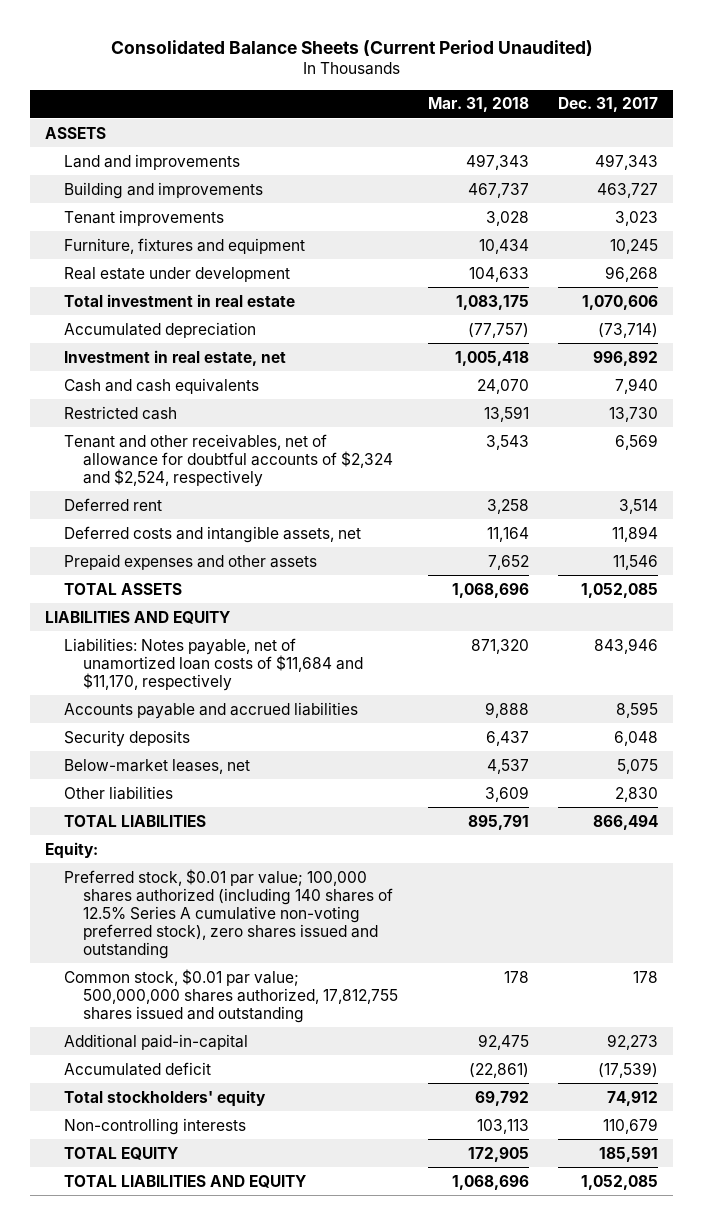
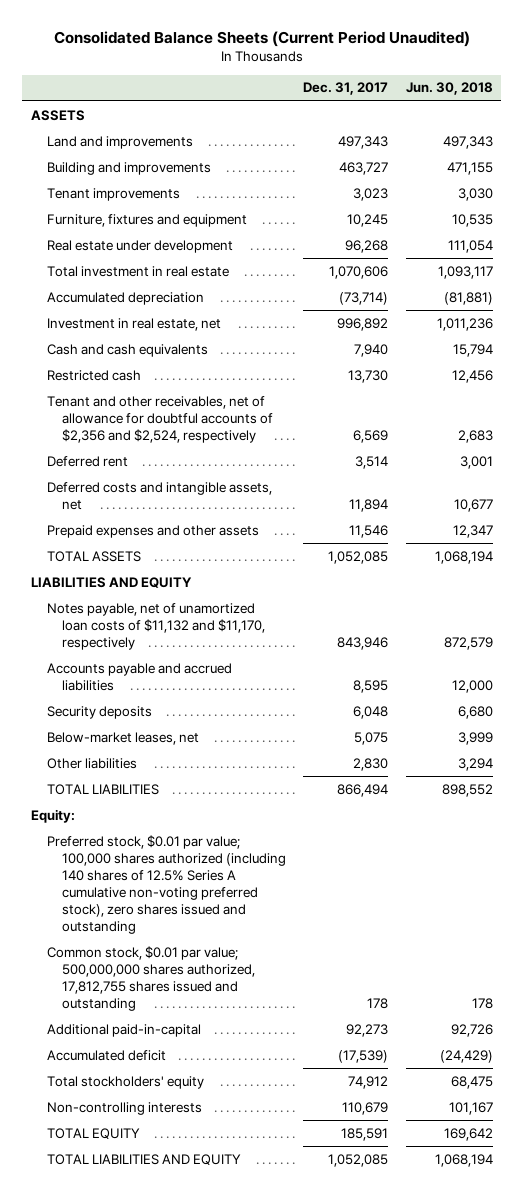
[427,97,529,113] Mar. 31, 2018 -> none
none -> [405,82,493,96] Jun. 30, 2018
[63,433,393,487] Tenant and other receivables, net of allowance for doubtful accounts of $2,324 and $2,524, respectively -> [46,395,274,443] Tenant and other receivables, net of allowance for doubtful accounts of $2,356 and $2,524, respectively
[63,637,363,691] Liabilities: Notes payable, net of unamortized loan costs of $11,684 and $11,170, respectively -> [46,602,266,650] Notes payable, net of unamortized loan costs of $11,132 and $11,170, respectively

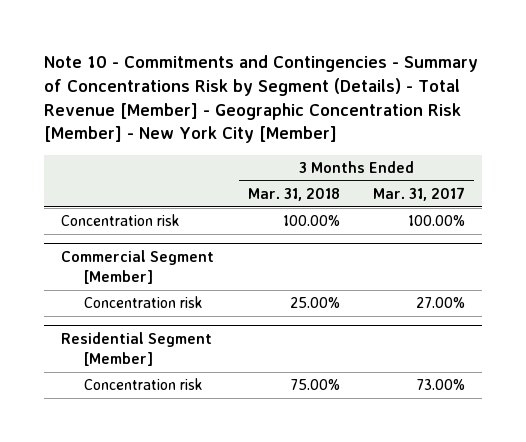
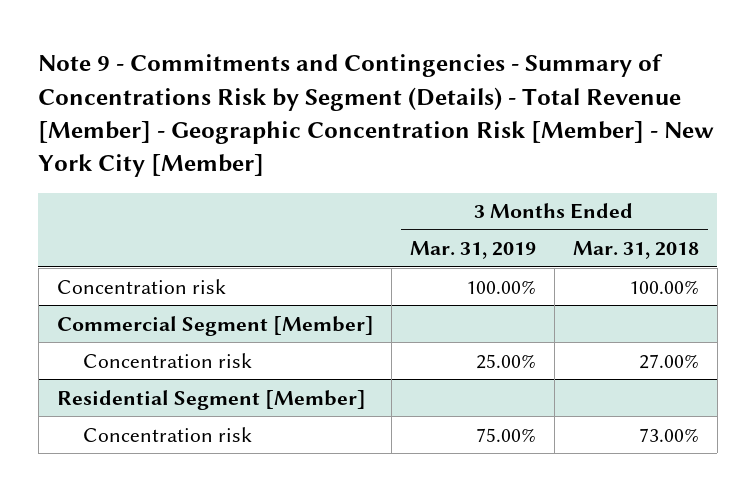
[44,54,479,144] Note 10 - Commitments and Contingencies - Summary of Concentrations Risk by Segment (Details) - Total Revenue [Member] - Geographic Concentration Risk [Member] - New York City [Member] -> [38,54,715,178] Note 9 - Commitments and Contingencies - Summary of Concentrations Risk by Segment (Details) - Total Revenue [Member] - Geographic Concentration Risk [Member] - New York City [Member]
[373,186,466,201] Mar. 31, 2017 -> none
none -> [410,241,537,260] Mar. 31, 2019
[289,297,340,309] 25.00% -> [638,353,699,369] 27.00%
[289,379,340,391] 75.00% -> [638,427,699,442] 73.00%

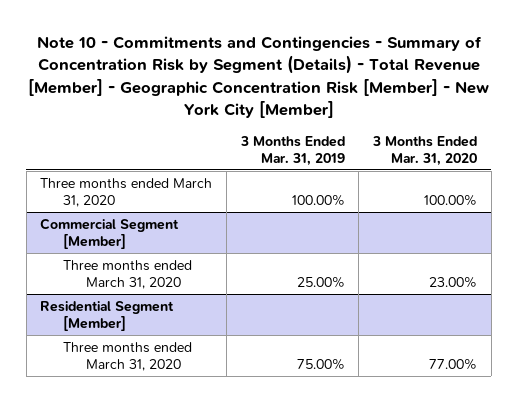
[38,54,715,178] Note 9 - Commitments and Contingencies - Summary of Concentrations Risk by Segment (Details) - Total Revenue [Member] - Geographic Concentration Risk [Member] - New York City [Member] -> [27,36,489,118] Note 10 - Commitments and Contingencies - Summary of Concentration Risk by Segment (Details) - Total Revenue [Member] - Geographic Concentration Risk [Member] - New York City [Member]
[572,241,699,260] Mar. 31, 2018 -> none
none -> [371,135,477,166] 3 Months Ended Mar. 31, 2020
[56,278,226,294] Concentration risk -> [40,177,213,207] Three months ended March 31, 2020
[82,352,252,368] Concentration risk -> [63,259,193,289] Three months ended March 31, 2020
[82,426,252,442] Concentration risk -> [63,341,193,371] Three months ended March 31, 2020

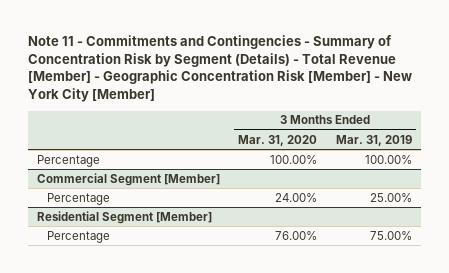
[27,36,489,118] Note 10 - Commitments and Contingencies - Summary of Concentration Risk by Segment (Details) - Total Revenue [Member] - Geographic Concentration Risk [Member] - New York City [Member] -> [28,35,413,103] Note 11 - Commitments and Contingencies - Summary of Concentration Risk by Segment (Details) - Total Revenue [Member] - Geographic Concentration Risk [Member] - New York City [Member]
[40,177,213,207] Three months ended March 31, 2020 -> [37,154,101,167] Percentage
[63,259,193,289] Three months ended March 31, 2020 -> none
none -> [47,192,111,205] Percentage
[63,341,193,371] Three months ended March 31, 2020 -> none
none -> [47,230,111,243] Percentage

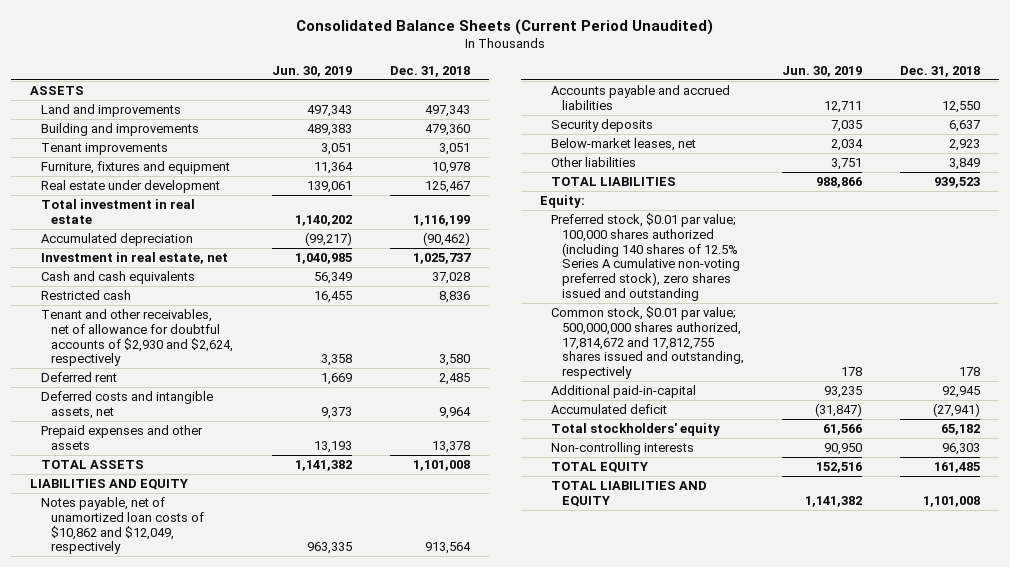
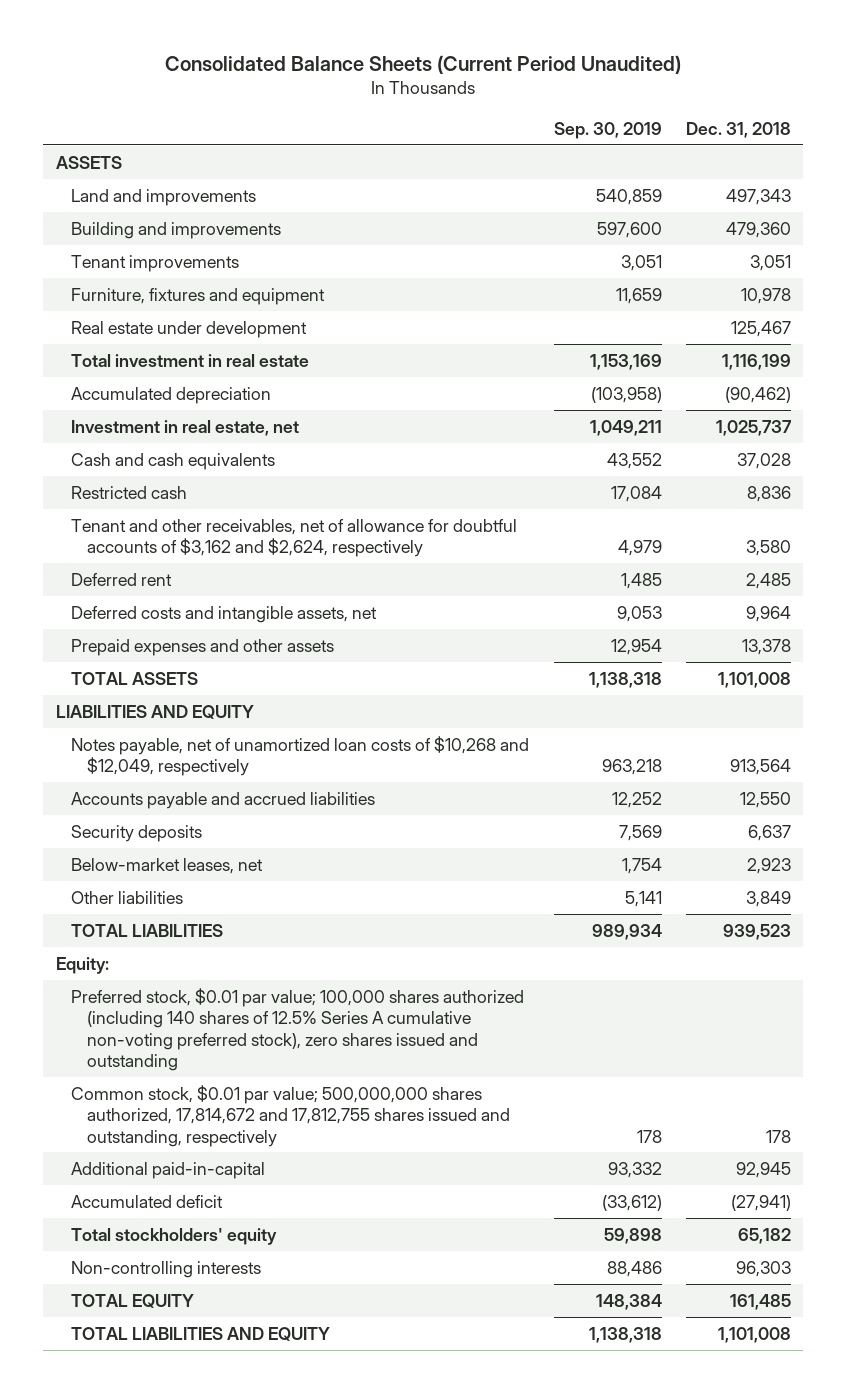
[271,65,352,77] Jun. 30, 2019 -> none
none -> [553,121,662,139] Sep. 30, 2019
[40,308,234,367] Tenant and other receivables, net of allowance for doubtful accounts of $2,930 and $2,624, respectively -> [71,518,518,558] Tenant and other receivables, net of allowance for doubtful accounts of $3,162 and $2,624, respectively
[40,496,205,555] Notes payable, net of unamortized loan costs of $10,862 and $12,049, respectively -> [71,735,530,777] Notes payable, net of unamortized loan costs of $10,268 and $12,049, respectively

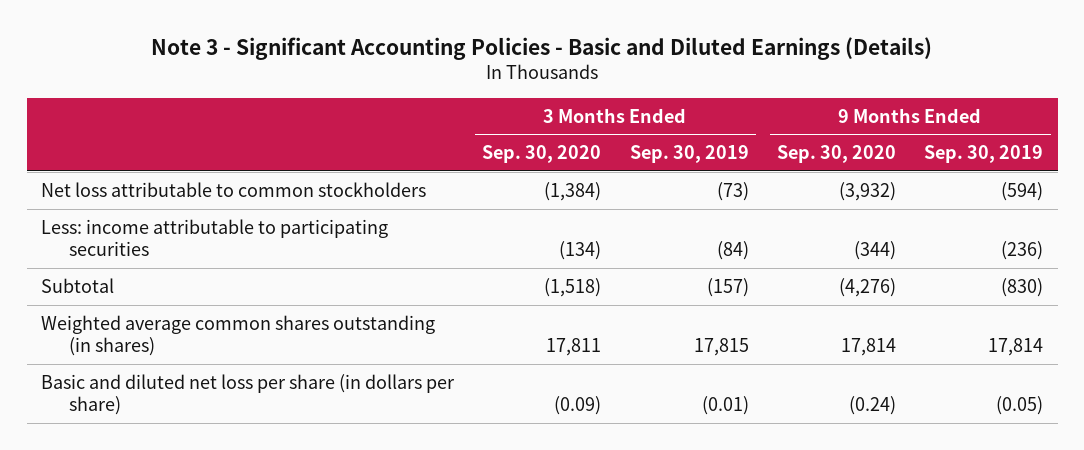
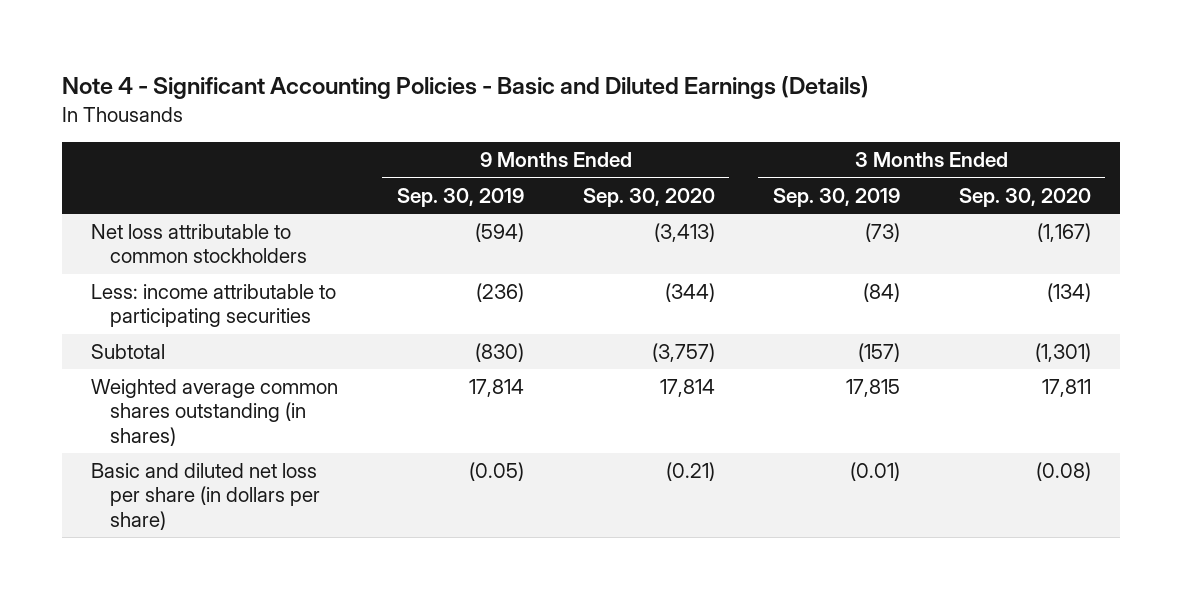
[151,36,933,60] Note 3 - Significant Accounting Policies - Basic and Diluted Earnings (Details) -> [62,75,870,99] Note 4 - Significant Accounting Policies - Basic and Diluted Earnings (Details)
[544,181,602,201] (1,384) -> [1036,223,1091,243] (1,167)
[839,181,897,201] (3,932) -> [653,223,715,243] (3,413)
[544,277,602,297] (1,518) -> [1034,343,1091,363] (1,301)
[839,277,897,297] (4,276) -> [651,343,715,363] (3,757)
[554,396,602,416] (0.09) -> [1035,462,1091,482] (0.08)
[849,396,897,416] (0.24) -> [665,462,715,482] (0.21)

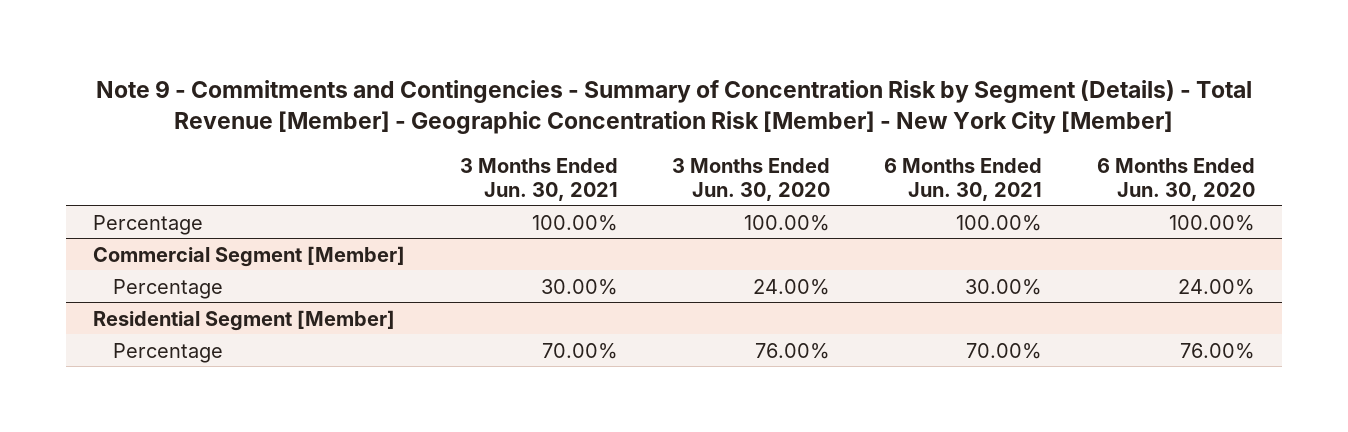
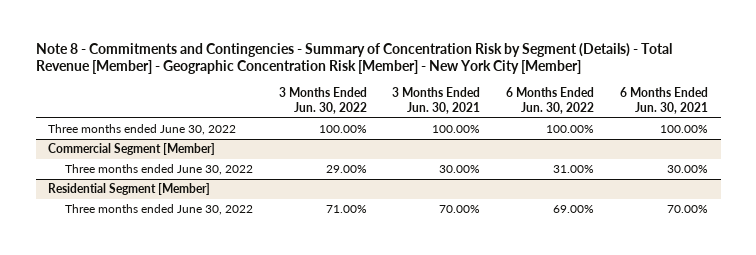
[96,79,1253,134] Note 9 - Commitments and Contingencies - Summary of Concentration Risk by Segment (Details) - Total Revenue [Member] - Geographic Concentration Risk [Member] - New York City [Member] -> [35,42,672,75] Note 8 - Commitments and Contingencies - Summary of Concentration Risk by Segment (Details) - Total Revenue [Member] - Geographic Concentration Risk [Member] - New York City [Member]
[672,157,831,201] 3 Months Ended Jun. 30, 2020 -> none
[1096,157,1255,201] 6 Months Ended Jun. 30, 2020 -> none
none -> [278,87,367,115] 3 Months Ended Jun. 30, 2022
none -> [506,87,595,115] 6 Months Ended Jun. 30, 2022
[93,214,204,235] Percentage -> [48,124,237,136] Three months ended June 30, 2022
[113,278,224,299] Percentage -> [65,164,254,176] Three months ended June 30, 2022
[113,342,224,363] Percentage -> [65,204,254,216] Three months ended June 30, 2022

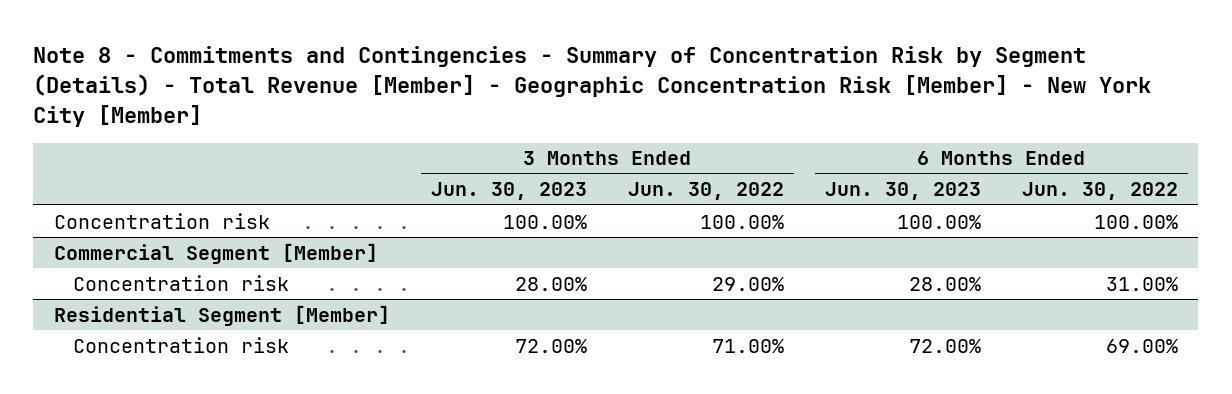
[392,87,481,115] 3 Months Ended Jun. 30, 2021 -> none
[619,87,708,115] 6 Months Ended Jun. 30, 2021 -> none
none -> [430,182,587,201] Jun. 30, 2023
none -> [824,182,981,201] Jun. 30, 2023
[48,124,237,136] Three months ended June 30, 2022 -> [53,212,270,229] Concentration risk
[65,164,254,176] Three months ended June 30, 2022 -> [73,274,290,291] Concentration risk
[65,204,254,216] Three months ended June 30, 2022 -> [73,336,290,353] Concentration risk

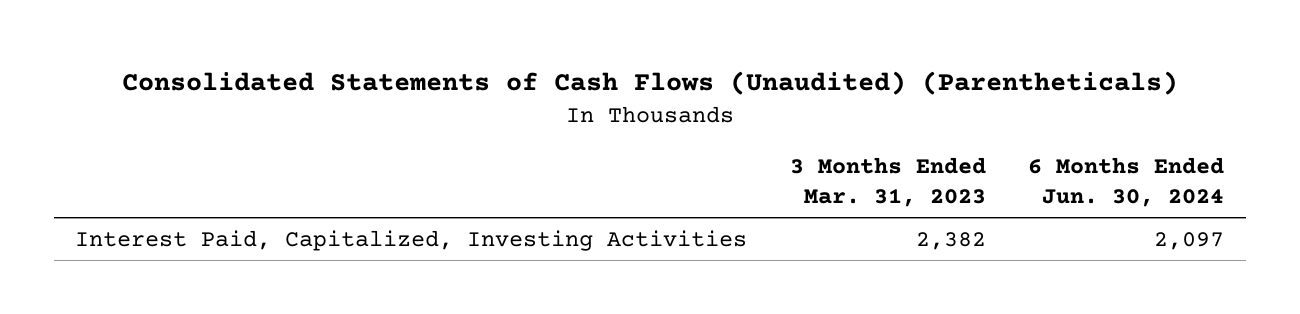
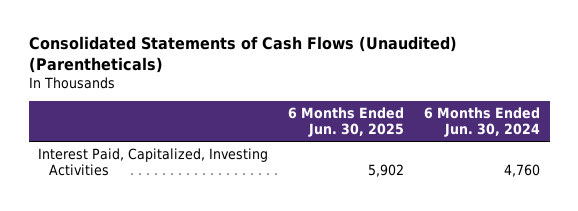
[789,157,986,208] 3 Months Ended Mar. 31, 2023 -> none
none -> [288,107,405,138] 6 Months Ended Jun. 30, 2025
[1154,231,1225,250] 2,097 -> [504,163,541,177] 4,760

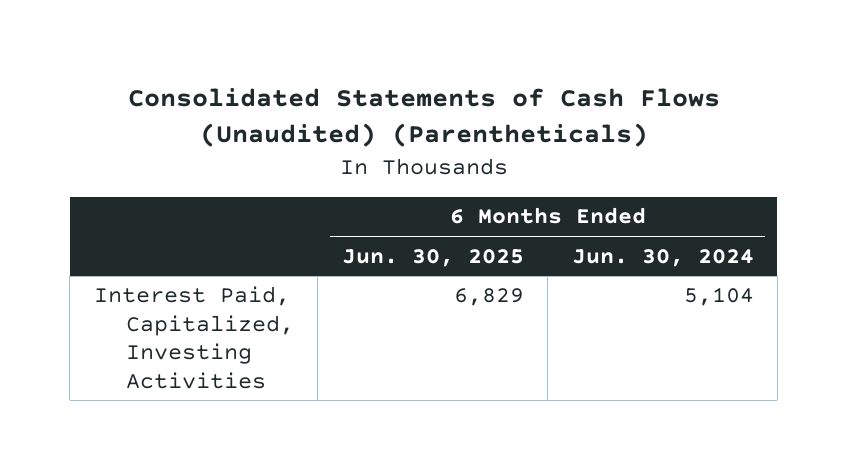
[368,163,405,177] 5,902 -> [453,288,524,307] 6,829
[504,163,541,177] 4,760 -> [683,287,754,307] 5,104

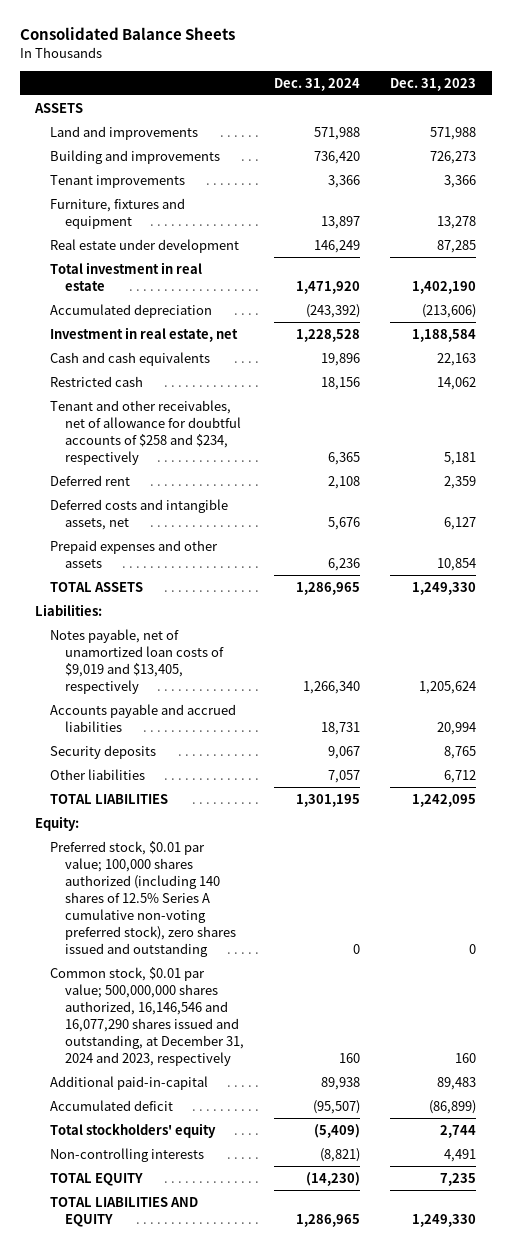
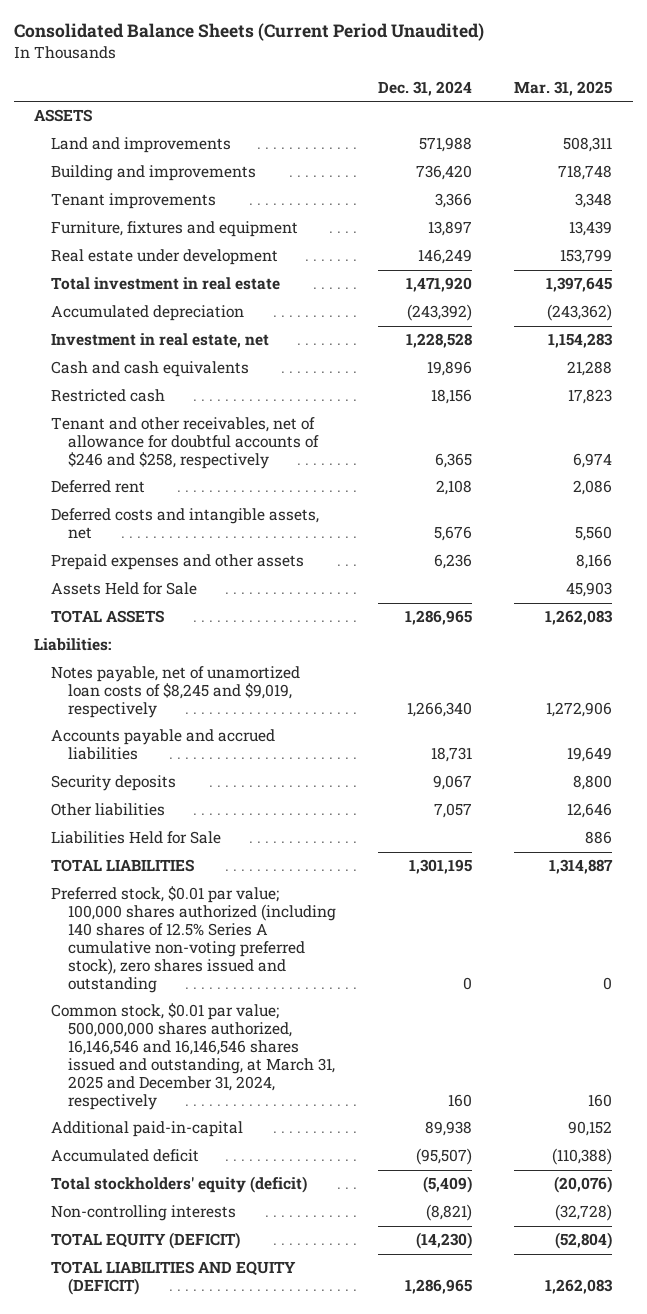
[19,27,235,41] Consolidated Balance Sheets -> [13,23,484,42] Consolidated Balance Sheets (Current Period Unaudited)
[390,77,477,91] Dec. 31, 2023 -> none
none -> [514,80,613,96] Mar. 31, 2025
[50,399,242,465] Tenant and other receivables, net of allowance for doubtful accounts of $258 and $234, respectively -> [51,417,320,470] Tenant and other receivables, net of allowance for doubtful accounts of $246 and $258, respectively
none -> [51,582,198,596] Assets Held for Sale
[50,628,225,694] Notes payable, net of unamortized loan costs of $9,019 and $13,405, respectively -> [51,666,301,719] Notes payable, net of unamortized loan costs of $8,245 and $9,019, respectively
none -> [51,831,222,845] Liabilities Held for Sale
[34,815,79,831] Equity: -> none
[50,966,245,1066] Common stock, $0.01 par value; 500,000,000 shares authorized, 16,146,546 and 16,077,290 shares issued and outstanding, at December 31, 2024 and 2023, respectively -> [51,1003,336,1110] Common stock, $0.01 par value; 500,000,000 shares authorized, 16,146,546 and 16,146,546 shares issued and outstanding, at March 31, 2025 and December 31, 2024, respectively
[50,1122,217,1138] Total stockholders' equity -> [51,1176,308,1194] Total stockholders' equity (deficit)
[50,1172,144,1186] TOTAL EQUITY -> [51,1232,241,1250] TOTAL EQUITY (DEFICIT)
[50,1196,199,1227] TOTAL LIABILITIES AND EQUITY -> [51,1261,297,1296] TOTAL LIABILITIES AND EQUITY (DEFICIT)

